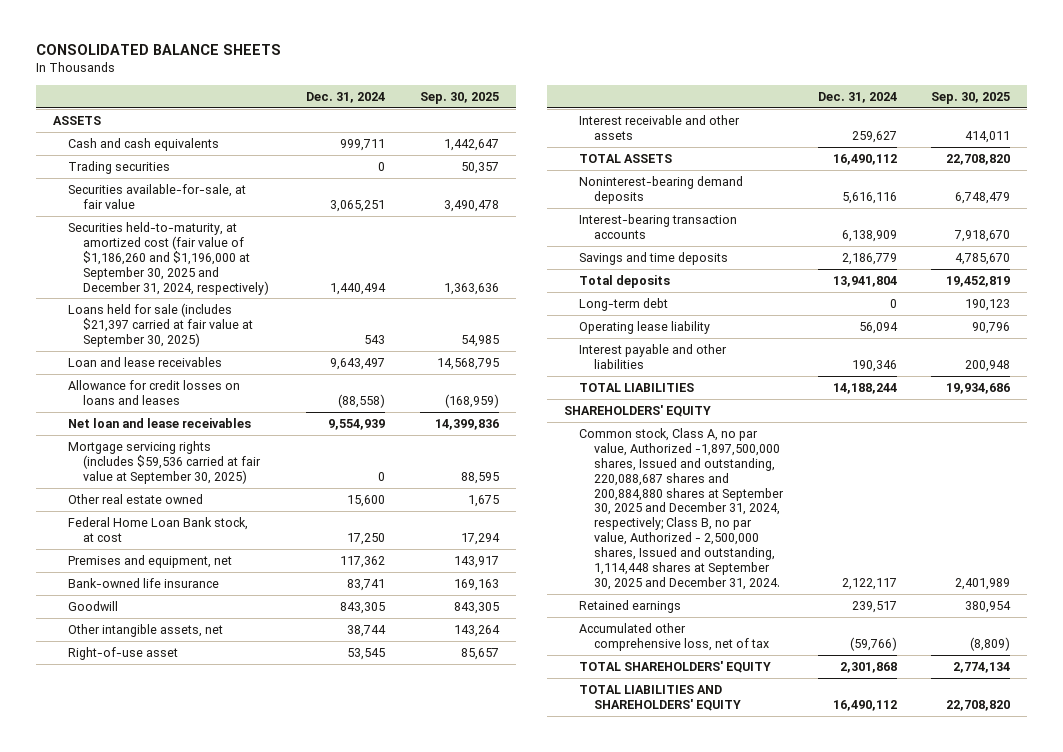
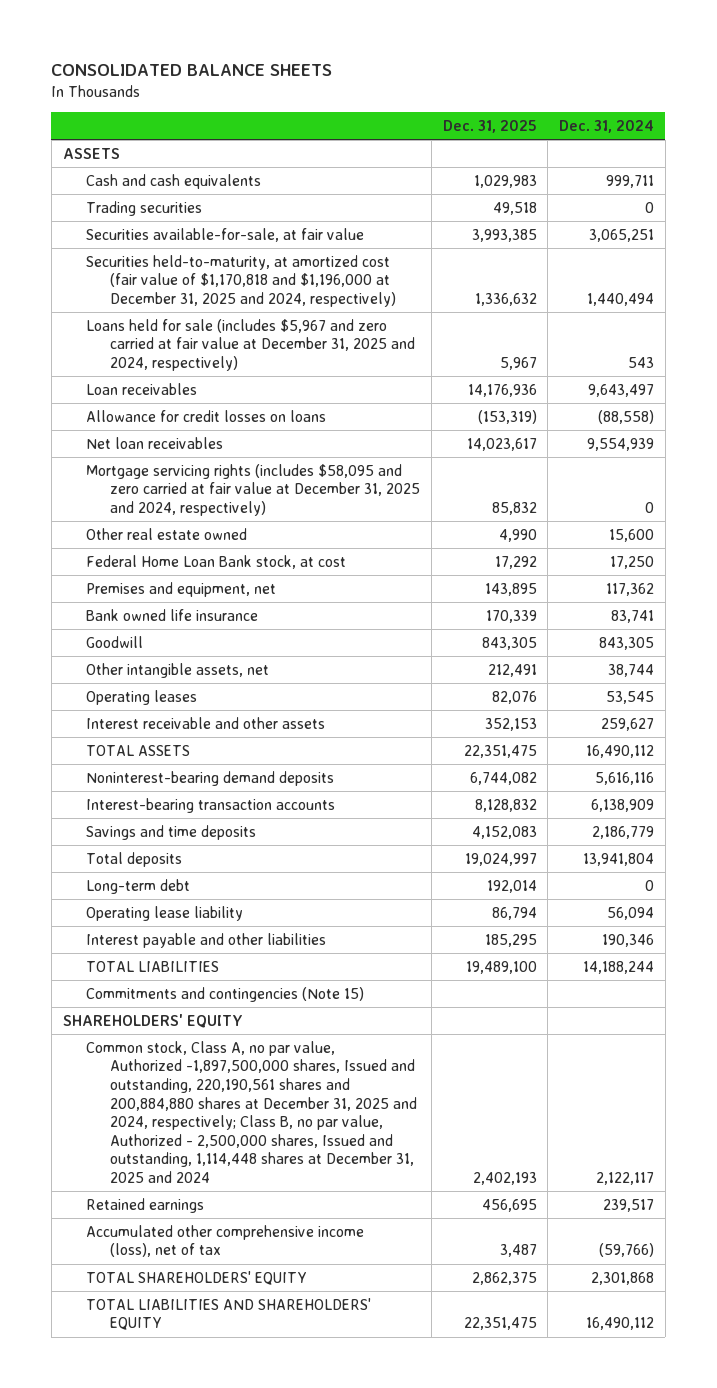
[419,91,499,104] Sep. 30, 2025 -> none
none -> [442,120,537,134] Dec. 31, 2025
[67,221,269,295] Securities held-to-maturity, at amortized cost (fair value of $1,186,260 and $1,196,000 at September 30, 2025 and December 31, 2024, respectively) -> [86,254,397,308] Securities held-to-maturity, at amortized cost (fair value of $1,170,818 and $1,196,000 at December 31, 2025 and 2024, respectively)
[67,302,253,347] Loans held for sale (includes $21,397 carried at fair value at September 30, 2025) -> [86,318,416,372] Loans held for sale (includes $5,967 and zero carried at fair value at December 31, 2025 and 2024, respectively)
[67,356,222,367] Loan and lease receivables -> [86,382,198,395] Loan receivables
[67,379,240,405] Allowance for credit losses on loans and leases -> [86,409,327,422] Allowance for credit losses on loans
[67,417,251,428] Net loan and lease receivables -> [86,436,224,449] Net loan receivables
[67,440,261,484] Mortgage servicing rights (includes $59,536 carried at fair value at September 30, 2025) -> [86,463,421,517] Mortgage servicing rights (includes $58,095 and zero carried at fair value at December 31, 2025 and 2024, respectively)
[67,577,219,588] Bank-owned life insurance -> [86,608,259,621] Bank owned life insurance
[67,646,178,660] Right-of-use asset -> [86,689,198,705] Operating leases
none -> [86,986,365,1002] Commitments and contingencies (Note 15)
[579,427,785,590] Common stock, Class A, no par value, Authorized -1,897,500,000 shares, Issued and outstanding, 220,088,687 shares and 200,884,880 shares at September 30, 2025 and December 31, 2024, respectively; Class B, no par value, Authorized - 2,500,000 shares, Issued and outstanding, 1,114,448 shares at September 30, 2025 and December 31, 2024. -> [86,1040,418,1183] Common stock, Class A, no par value, Authorized -1,897,500,000 shares, Issued and outstanding, 220,190,561 shares and 200,884,880 shares at December 31, 2025 and 2024, respectively; Class B, no par value, Authorized - 2,500,000 shares, Issued and outstanding, 1,114,448 shares at December 31, 2025 and 2024
[579,622,770,651] Accumulated other comprehensive loss, net of tax -> [86,1224,365,1258] Accumulated other comprehensive income (loss), net of tax

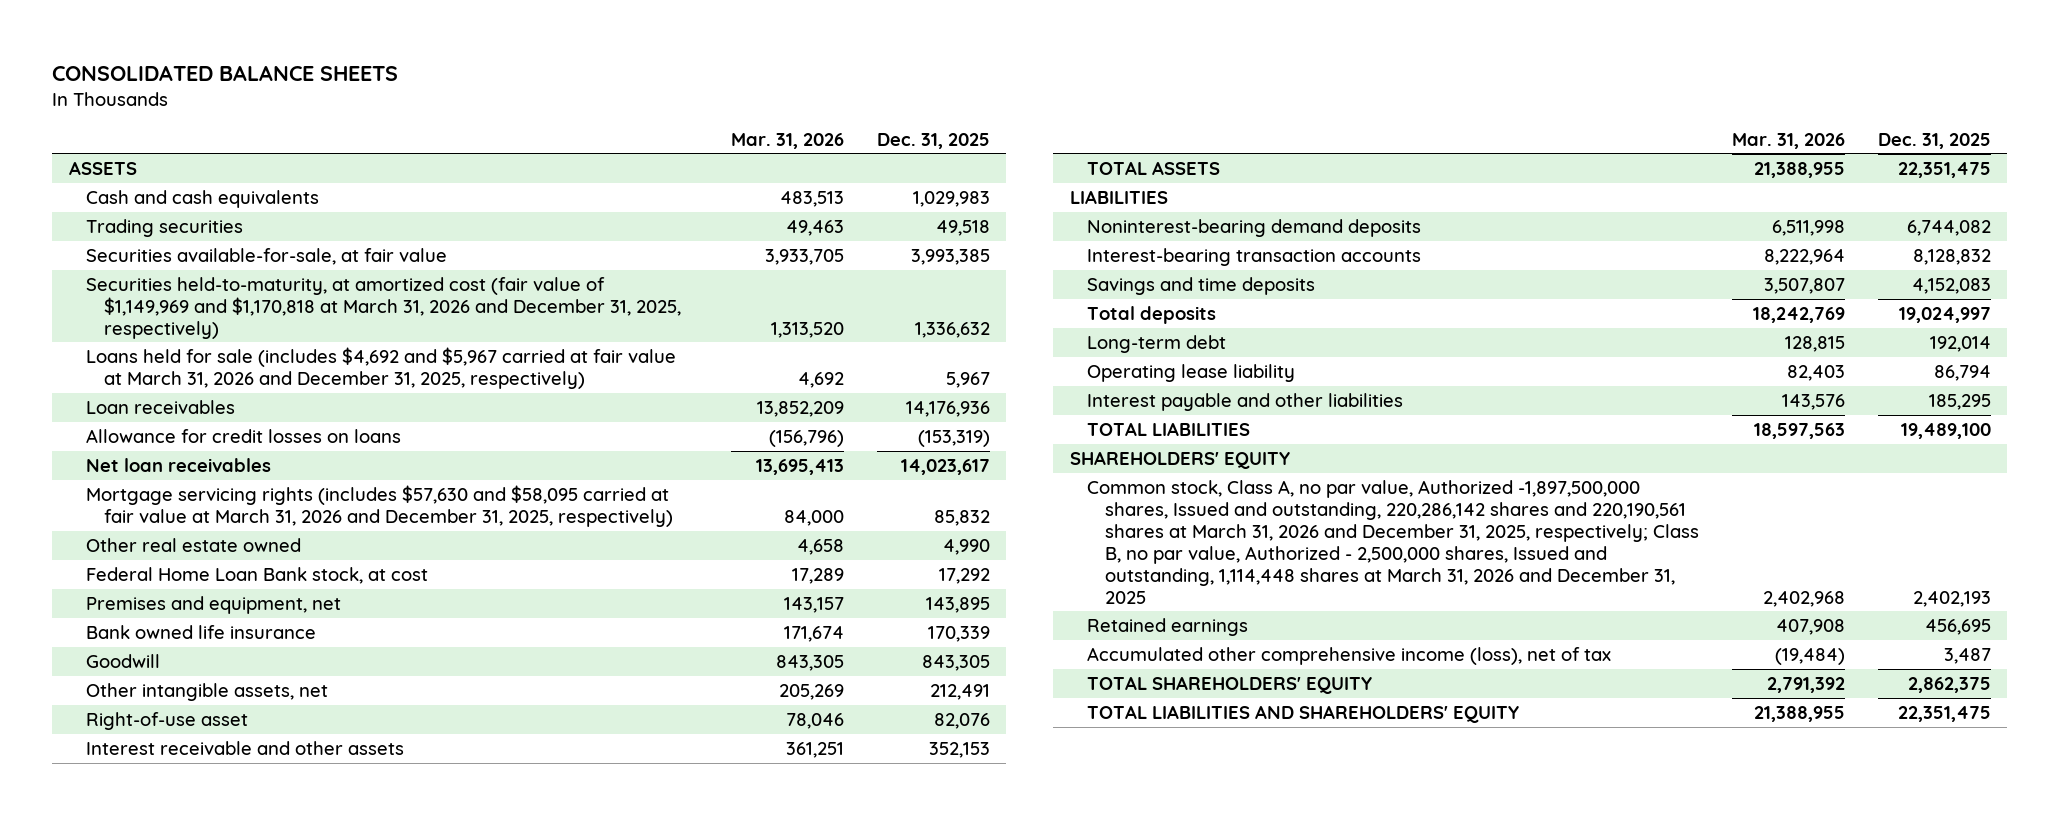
[559,120,655,134] Dec. 31, 2024 -> none
none -> [730,132,844,149] Mar. 31, 2026
[86,254,397,308] Securities held-to-maturity, at amortized cost (fair value of $1,170,818 and $1,196,000 at December 31, 2025 and 2024, respectively) -> [86,276,681,339] Securities held-to-maturity, at amortized cost (fair value of $1,149,969 and $1,170,818 at March 31, 2026 and December 31, 2025, respectively)
[86,318,416,372] Loans held for sale (includes $5,967 and zero carried at fair value at December 31, 2025 and 2024, respectively) -> [86,346,677,389] Loans held for sale (includes $4,692 and $5,967 carried at fair value at March 31, 2026 and December 31, 2025, respectively)
[86,463,421,517] Mortgage servicing rights (includes $58,095 and zero carried at fair value at December 31, 2025 and 2024, respectively) -> [86,484,673,527] Mortgage servicing rights (includes $57,630 and $58,095 carried at fair value at March 31, 2026 and December 31, 2025, respectively)
[86,689,198,705] Operating leases -> [86,711,249,730] Right-of-use asset
none -> [1069,189,1168,204] LIABILITIES
[86,986,365,1002] Commitments and contingencies (Note 15) -> none
[86,1040,418,1183] Common stock, Class A, no par value, Authorized -1,897,500,000 shares, Issued and outstanding, 220,190,561 shares and 200,884,880 shares at December 31, 2025 and 2024, respectively; Class B, no par value, Authorized - 2,500,000 shares, Issued and outstanding, 1,114,448 shares at December 31, 2025 and 2024 -> [1087,479,1699,604] Common stock, Class A, no par value, Authorized -1,897,500,000 shares, Issued and outstanding, 220,286,142 shares and 220,190,561 shares at March 31, 2026 and December 31, 2025, respectively; Class B, no par value, Authorized - 2,500,000 shares, Issued and outstanding, 1,114,448 shares at March 31, 2026 and December 31, 2025

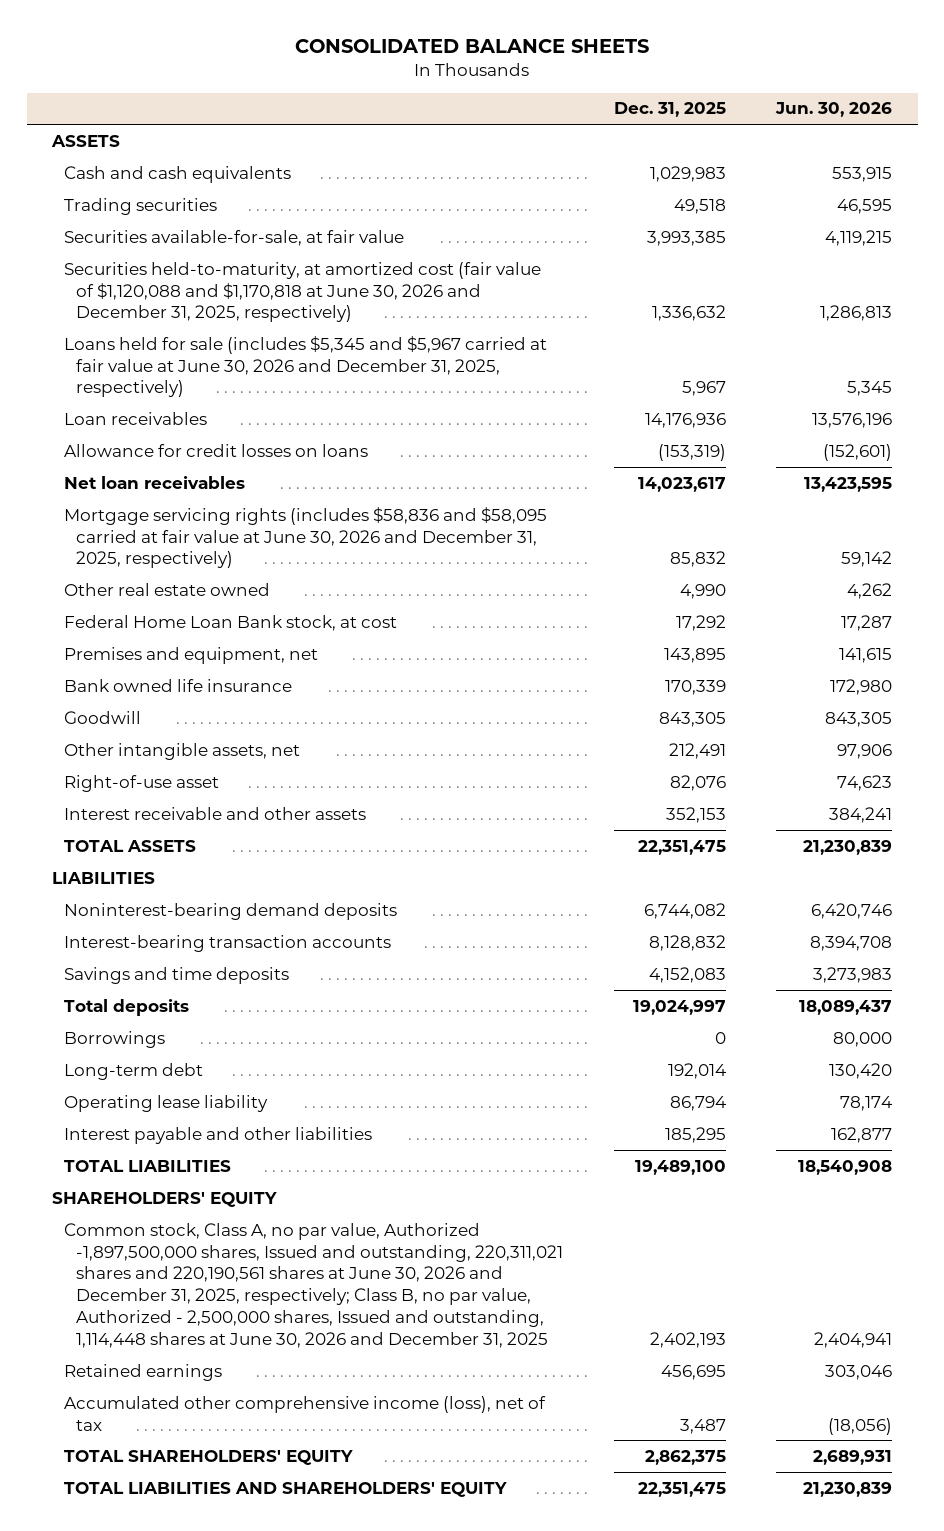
[730,132,844,149] Mar. 31, 2026 -> none
none -> [775,102,893,118] Jun. 30, 2026
[86,276,681,339] Securities held-to-maturity, at amortized cost (fair value of $1,149,969 and $1,170,818 at March 31, 2026 and December 31, 2025, respectively) -> [63,261,541,323] Securities held-to-maturity, at amortized cost (fair value of $1,120,088 and $1,170,818 at June 30, 2026 and December 31, 2025, respectively)
[86,346,677,389] Loans held for sale (includes $4,692 and $5,967 carried at fair value at March 31, 2026 and December 31, 2025, respectively) -> [63,335,547,398] Loans held for sale (includes $5,345 and $5,967 carried at fair value at June 30, 2026 and December 31, 2025, respectively)
[86,484,673,527] Mortgage servicing rights (includes $57,630 and $58,095 carried at fair value at March 31, 2026 and December 31, 2025, respectively) -> [63,506,547,569] Mortgage servicing rights (includes $58,836 and $58,095 carried at fair value at June 30, 2026 and December 31, 2025, respectively)
none -> [63,1030,165,1048] Borrowings
[1087,479,1699,604] Common stock, Class A, no par value, Authorized -1,897,500,000 shares, Issued and outstanding, 220,286,142 shares and 220,190,561 shares at March 31, 2026 and December 31, 2025, respectively; Class B, no par value, Authorized - 2,500,000 shares, Issued and outstanding, 1,114,448 shares at March 31, 2026 and December 31, 2025 -> [63,1222,563,1348] Common stock, Class A, no par value, Authorized -1,897,500,000 shares, Issued and outstanding, 220,311,021 shares and 220,190,561 shares at June 30, 2026 and December 31, 2025, respectively; Class B, no par value, Authorized - 2,500,000 shares, Issued and outstanding, 1,114,448 shares at June 30, 2026 and December 31, 2025

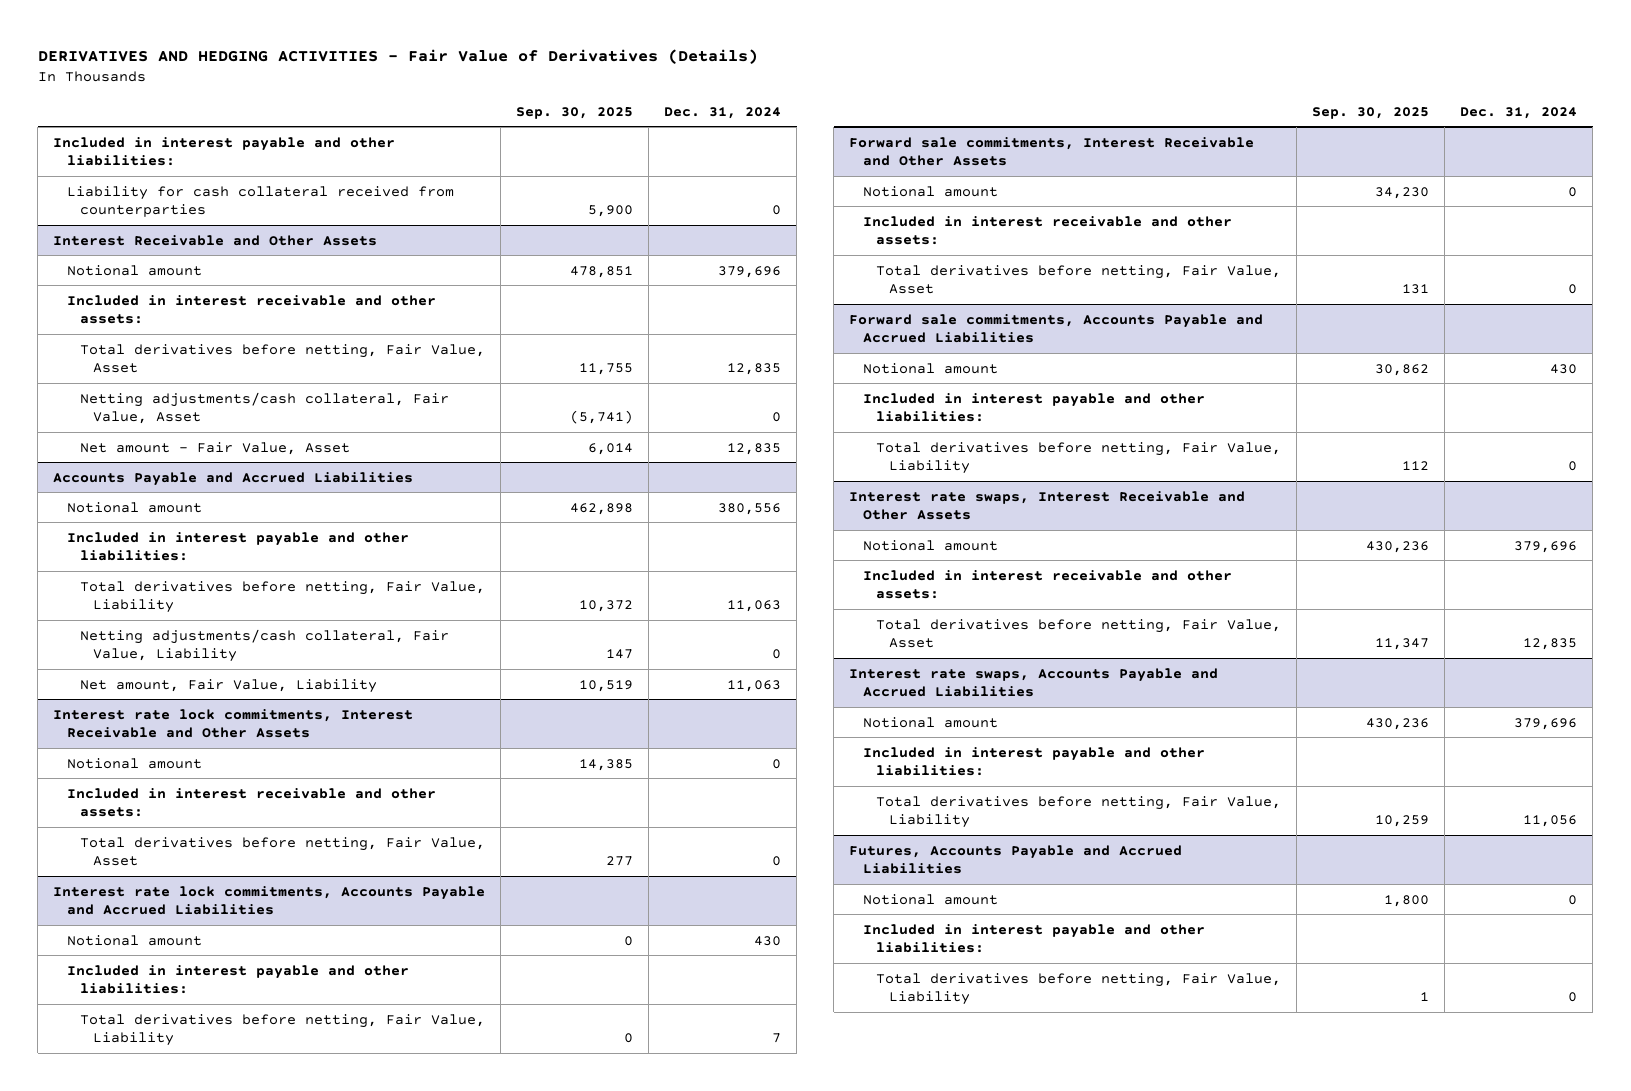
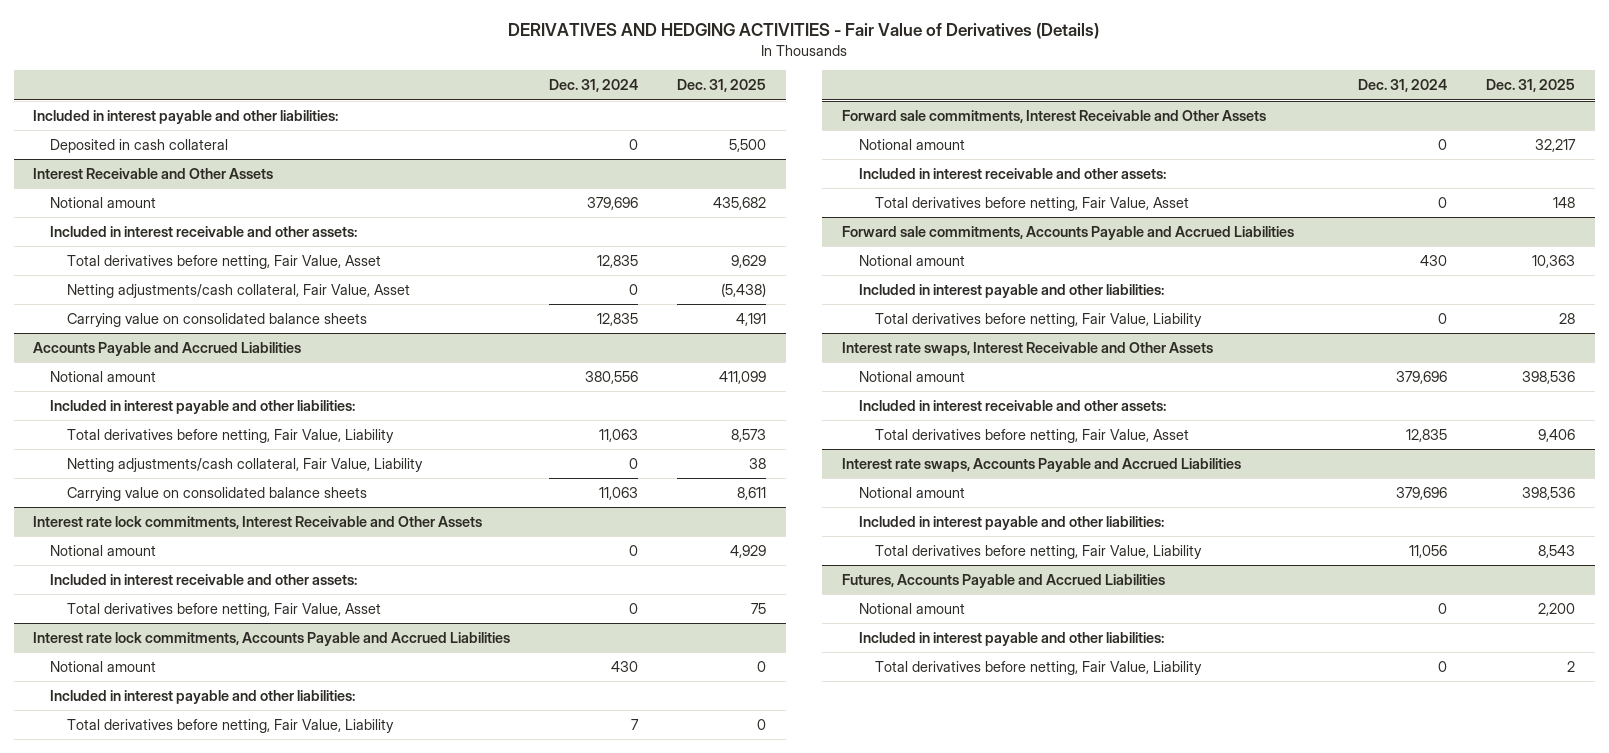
[516,106,634,119] Sep. 30, 2025 -> none
none -> [677,79,767,93] Dec. 31, 2025
[66,185,454,218] Liability for cash collateral received from counterparties -> none
none -> [49,138,228,153] Deposited in cash collateral
[79,441,350,455] Net amount - Fair Value, Asset -> [66,312,367,327] Carrying value on consolidated balance sheets
[79,678,377,693] Net amount, Fair Value, Liability -> [66,486,367,501] Carrying value on consolidated balance sheets

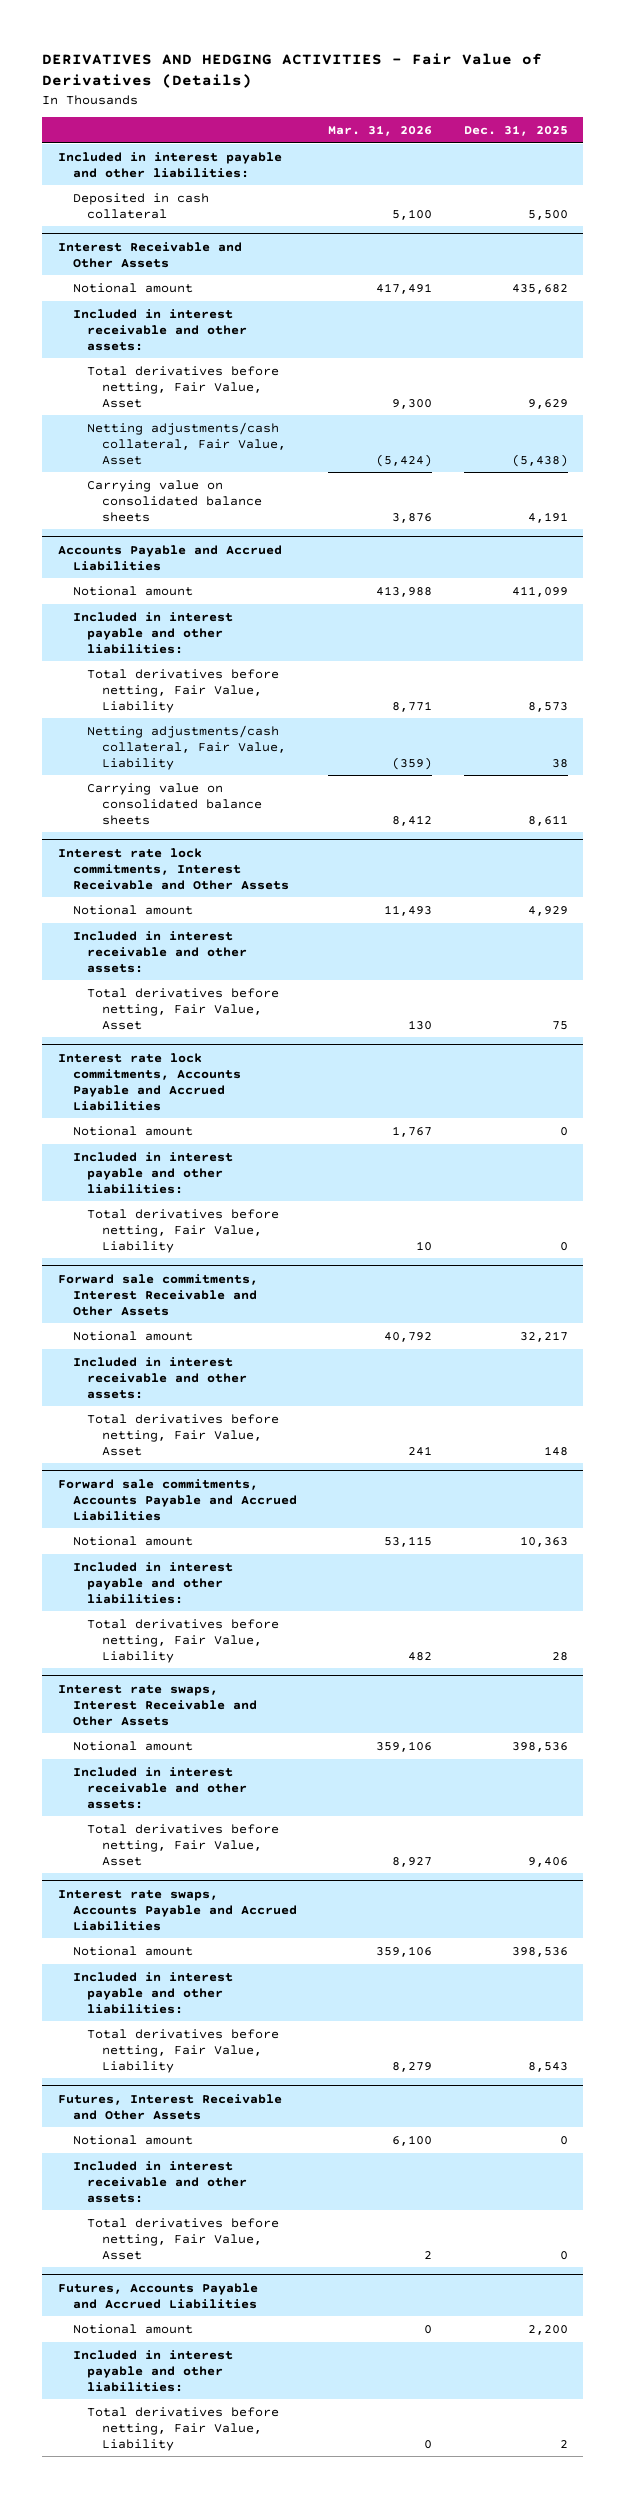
[549,79,639,93] Dec. 31, 2024 -> none
none -> [328,125,433,137] Mar. 31, 2026
none -> [58,2093,283,2120] Futures, Interest Receivable and Other Assets
none -> [72,2134,193,2145] Notional amount
none -> [72,2160,248,2203] Included in interest receivable and other assets:
none -> [87,2217,280,2260] Total derivatives before netting, Fair Value, Asset

